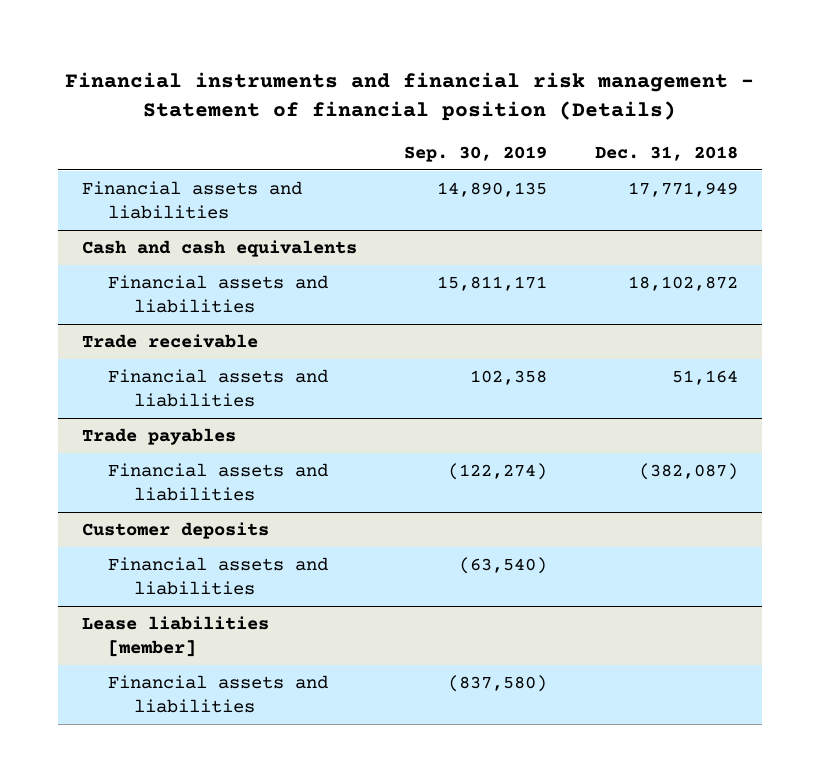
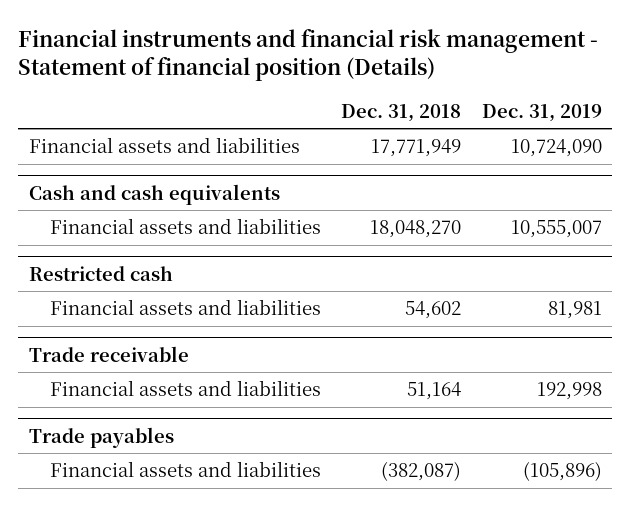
[404,145,548,162] Sep. 30, 2019 -> none
none -> [481,103,602,122] Dec. 31, 2019
[628,275,739,291] 18,102,872 -> [370,220,462,239] 18,048,270
none -> [28,265,173,281] Restricted cash
none -> [49,299,321,316] Financial assets and liabilities
[81,521,269,539] Customer deposits -> none
[108,556,329,595] Financial assets and liabilities -> none
[81,615,269,657] Lease liabilities [member] -> none
[108,674,329,713] Financial assets and liabilities -> none

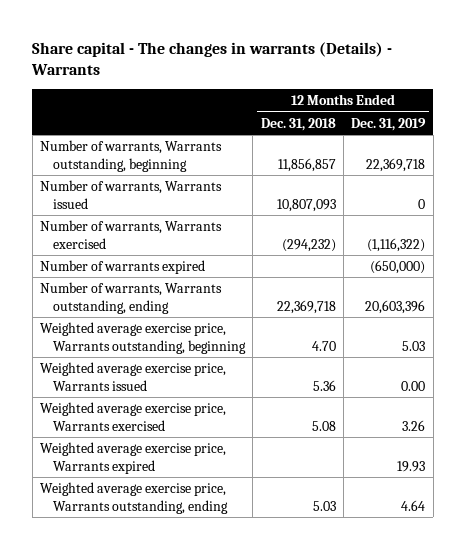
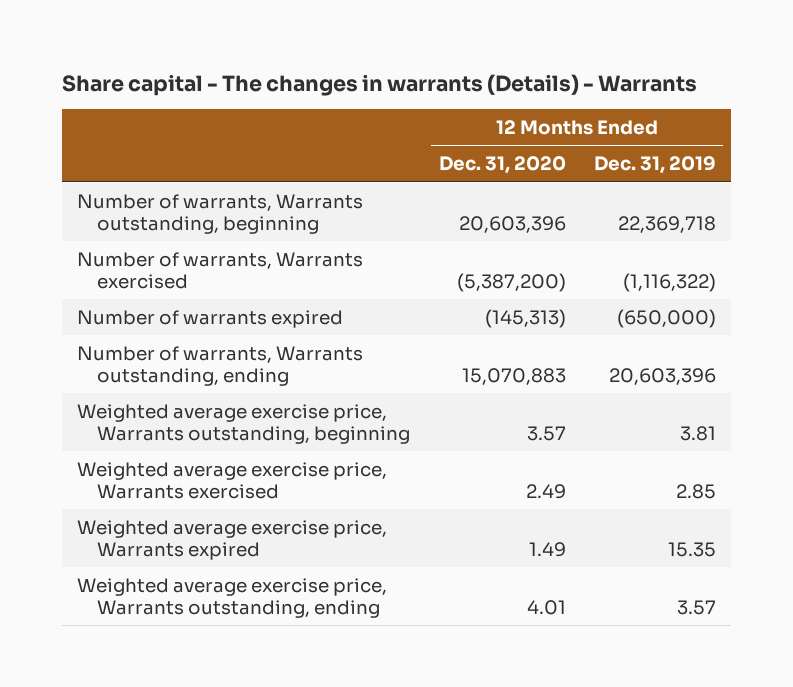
[260,117,336,131] Dec. 31, 2018 -> none
none -> [438,156,566,175] Dec. 31, 2020
[40,179,223,209] Number of warrants, Warrants issued -> none
[40,361,227,391] Weighted average exercise price, Warrants issued -> none
[402,340,426,351] 5.03 -> [680,425,717,441] 3.81
[402,419,426,431] 3.26 -> [676,483,717,499] 2.85
[397,460,426,472] 19.93 -> [668,541,717,557] 15.35
[401,499,426,511] 4.64 -> [677,599,717,615] 3.57

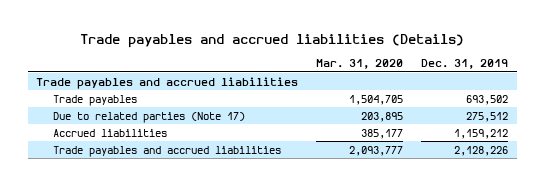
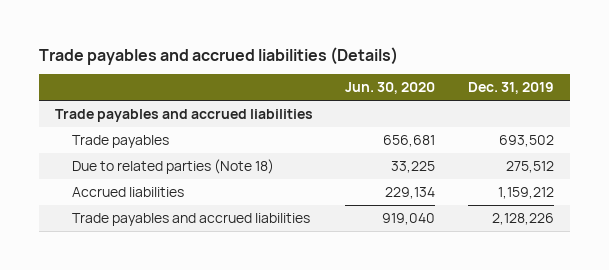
[316,59,404,70] Mar. 31, 2020 -> none
none -> [345,82,436,95] Jun. 30, 2020
[53,111,246,123] Due to related parties (Note 17) -> [72,159,275,175] Due to related parties (Note 18)

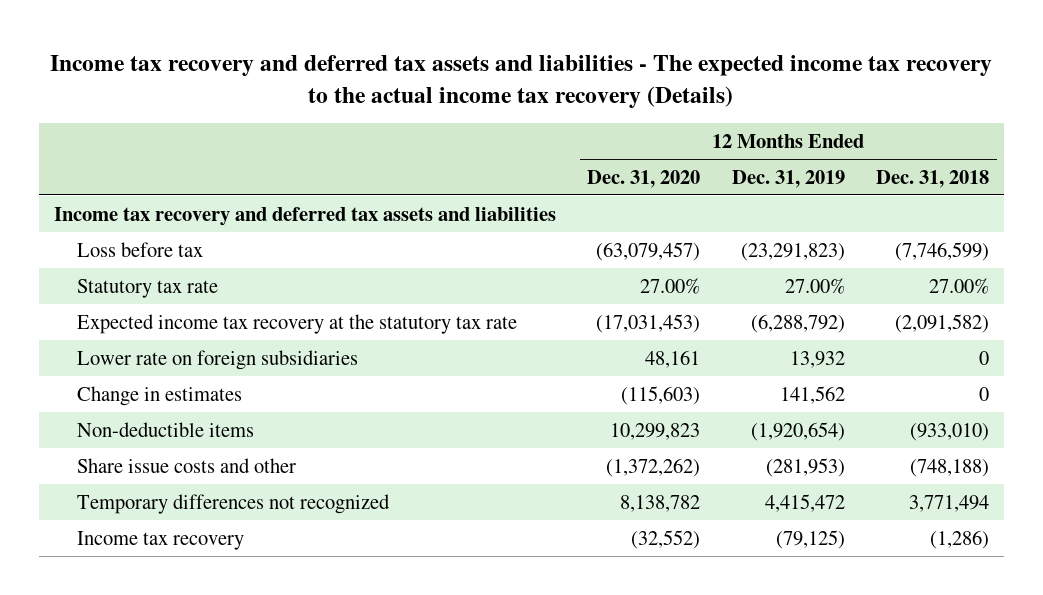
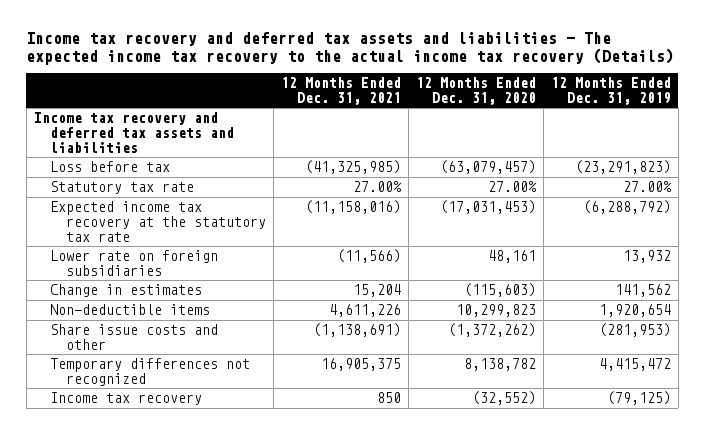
[875,169,989,188] Dec. 31, 2018 -> none
none -> [281,76,402,105] 12 Months Ended Dec. 31, 2021
[750,421,845,441] (1,920,654) -> [598,304,671,318] 1,920,654

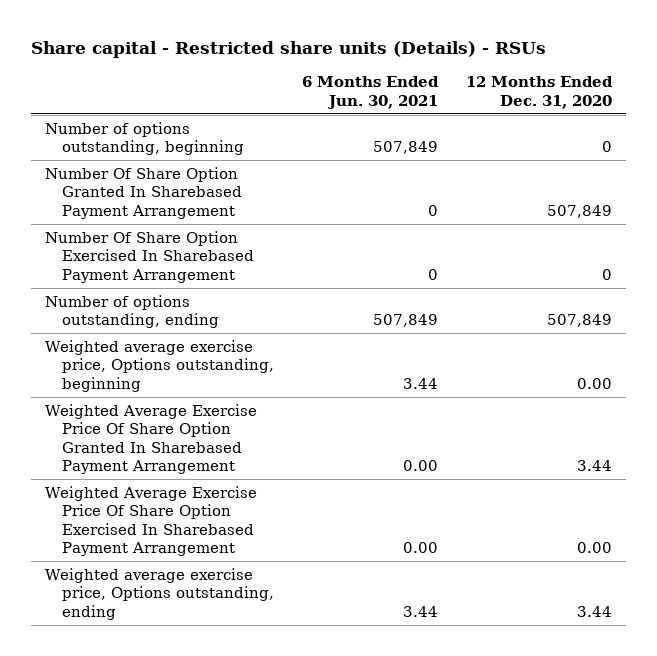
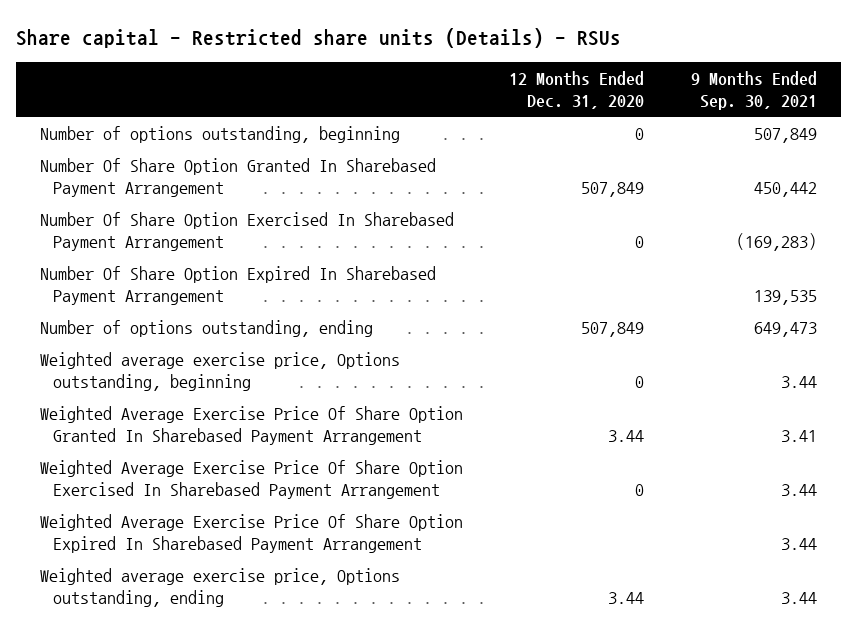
[302,76,440,109] 6 Months Ended Jun. 30, 2021 -> none
none -> [691,71,818,110] 9 Months Ended Sep. 30, 2021
none -> [39,265,436,305] Number Of Share Option Expired In Sharebased Payment Arrangement
[576,377,612,389] 0.00 -> [635,375,645,388] 0
[576,542,612,554] 0.00 -> [635,483,645,496] 0
none -> [39,513,463,553] Weighted Average Exercise Price Of Share Option Expired In Sharebased Payment Arrangement

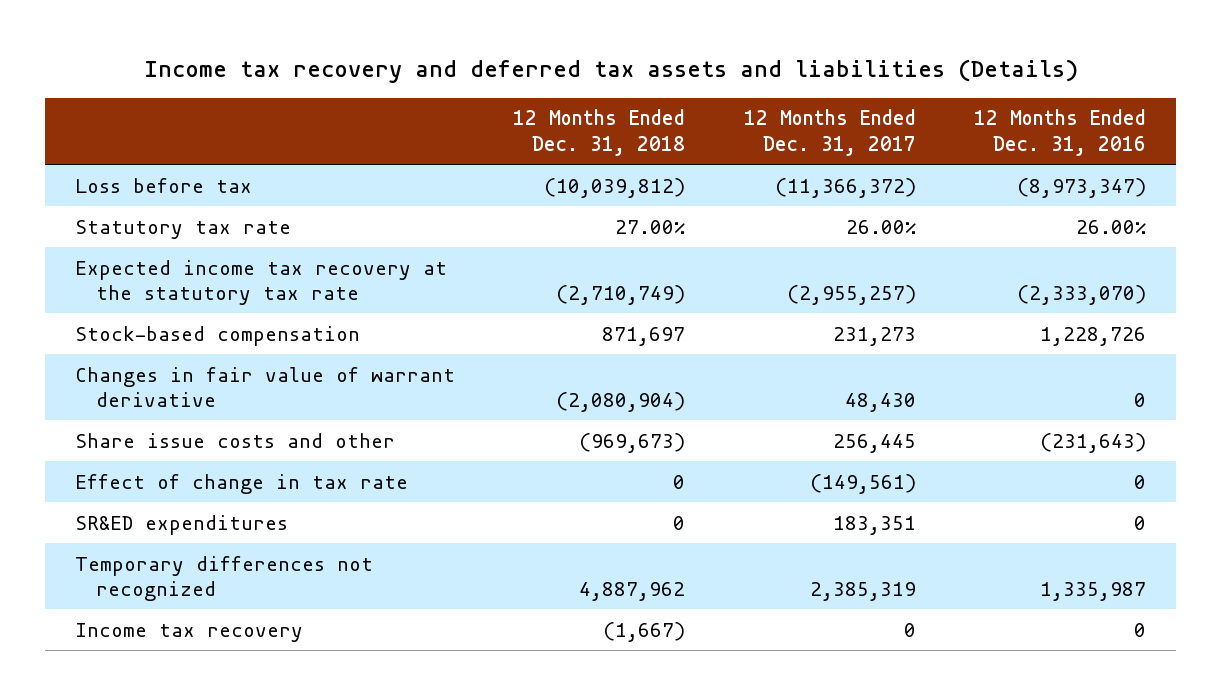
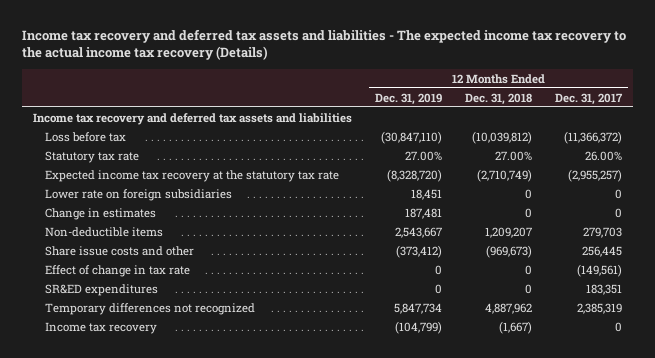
[143,59,1078,84] Income tax recovery and deferred tax assets and liabilities (Details) -> [21,28,626,61] Income tax recovery and deferred tax assets and liabilities - The expected income tax recovery to the actual income tax recovery (Details)
[974,109,1147,156] 12 Months Ended Dec. 31, 2016 -> none
none -> [375,92,443,105] Dec. 31, 2019
none -> [33,112,353,125] Income tax recovery and deferred tax assets and liabilities
[74,325,360,346] Stock-based compensation -> none
[74,366,455,407] Changes in fair value of warrant derivative -> none
none -> [44,188,232,201] Lower rate on foreign subsidiaries
none -> [44,207,156,220] Change in estimates
none -> [44,226,163,237] Non-deductible items

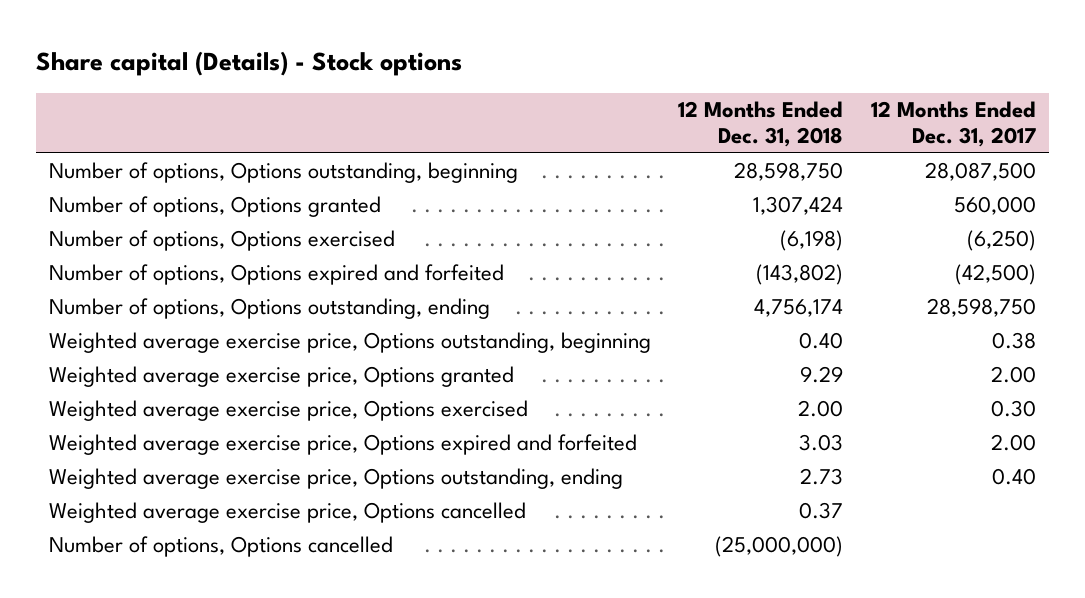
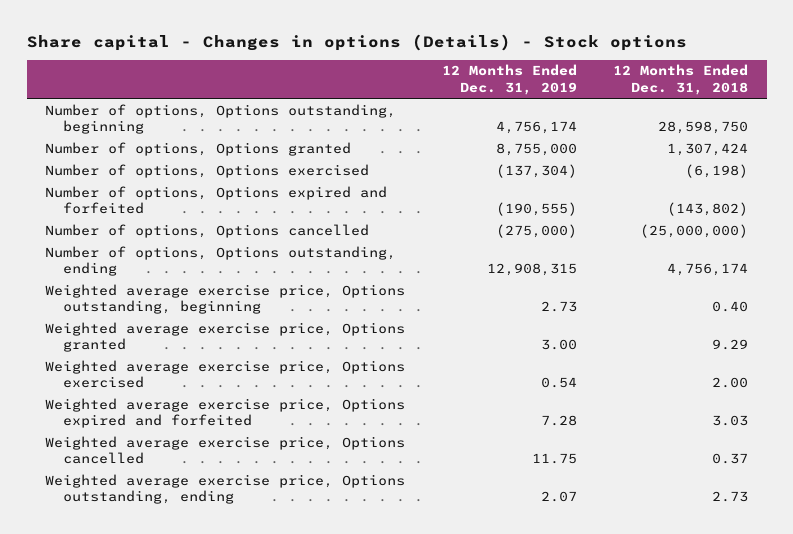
[35,51,462,77] Share capital (Details) - Stock options -> [26,33,687,51] Share capital - Changes in options (Details) - Stock options
[870,101,1036,148] 12 Months Ended Dec. 31, 2017 -> none
none -> [441,64,577,95] 12 Months Ended Dec. 31, 2019
[49,536,394,558] Number of options, Options cancelled -> [44,223,369,238] Number of options, Options cancelled
[49,468,624,490] Weighted average exercise price, Options outstanding, ending -> [44,473,405,504] Weighted average exercise price, Options outstanding, ending

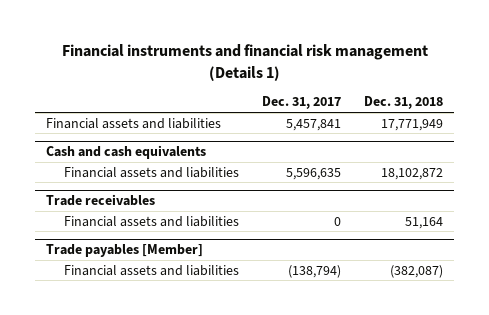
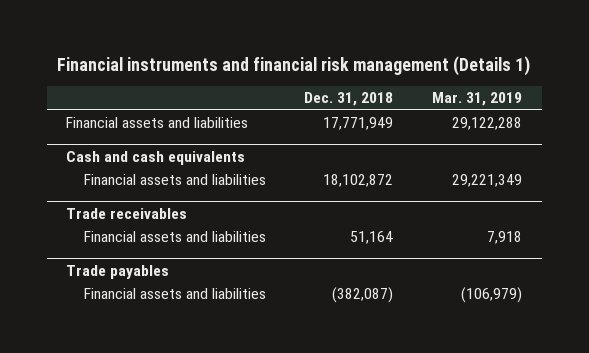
[262,96,342,110] Dec. 31, 2017 -> none
none -> [432,92,523,107] Mar. 31, 2019
[46,244,204,258] Trade payables [Member] -> [66,264,170,279] Trade payables

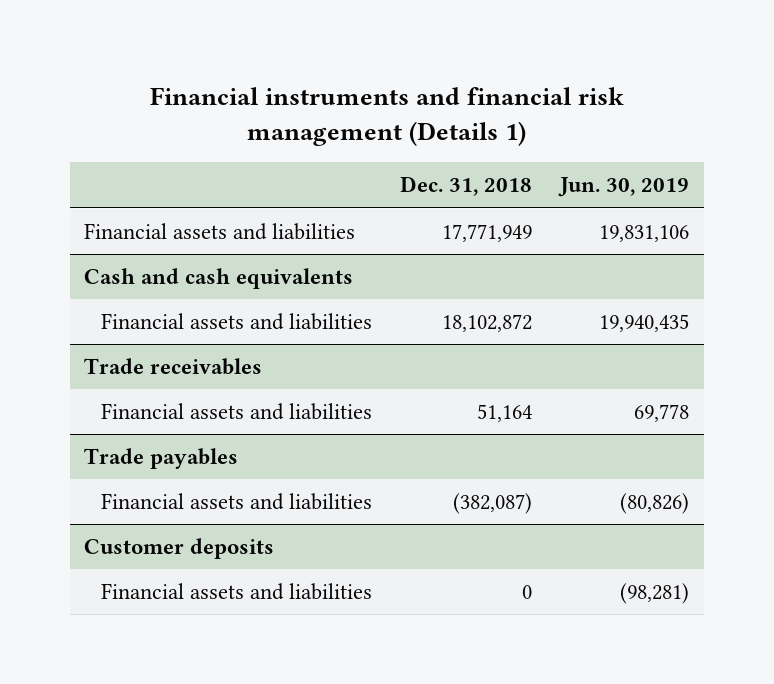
[432,92,523,107] Mar. 31, 2019 -> none
none -> [558,177,690,198] Jun. 30, 2019
none -> [84,537,275,559] Customer deposits
none -> [101,582,373,600] Financial assets and liabilities

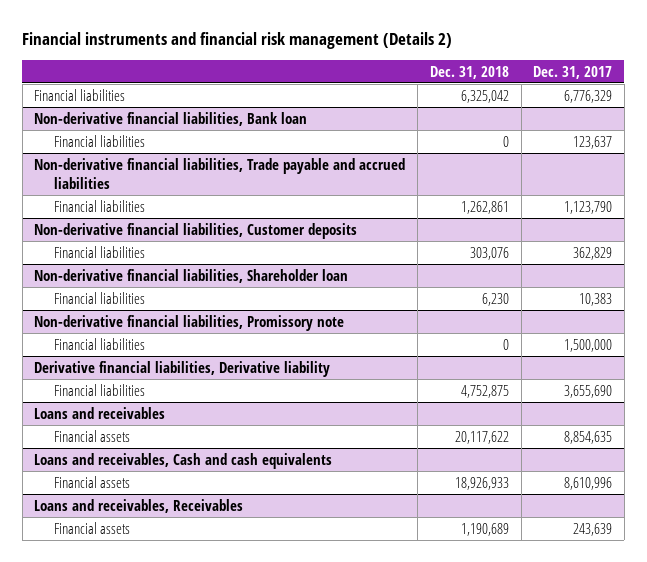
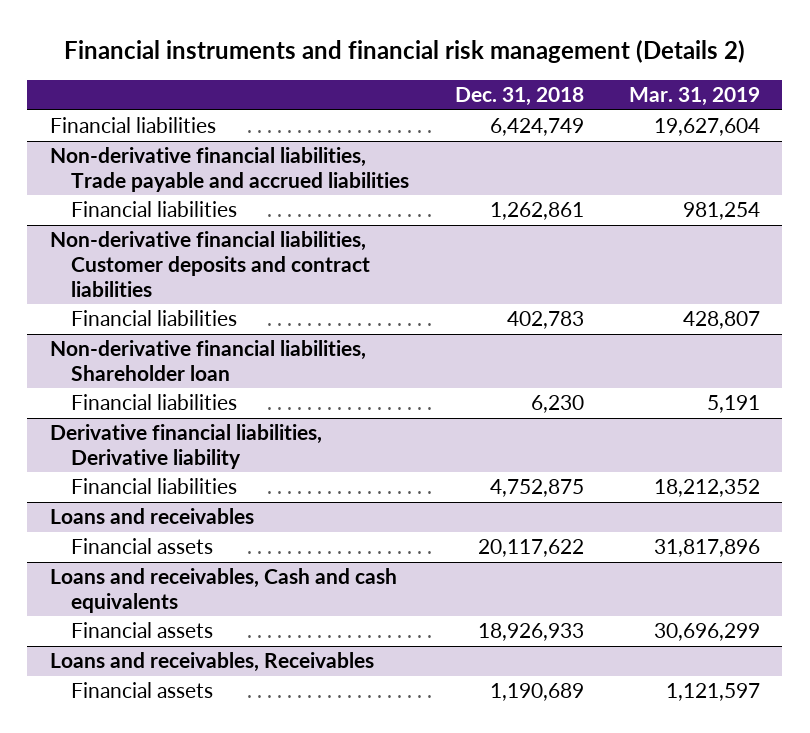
[533,65,613,79] Dec. 31, 2017 -> none
none -> [628,87,760,107] Mar. 31, 2019
[34,111,308,126] Non-derivative financial liabilities, Bank loan -> none
[54,134,146,147] Financial liabilities -> none
[460,89,509,103] 6,325,042 -> [489,118,584,137] 6,424,749
[34,222,358,239] Non-derivative financial liabilities, Customer deposits -> [49,231,371,297] Non-derivative financial liabilities, Customer deposits and contract liabilities
[469,246,509,260] 303,076 -> [506,311,584,330] 402,783
[34,314,345,331] Non-derivative financial liabilities, Promissory note -> none
[54,337,146,350] Financial liabilities -> none

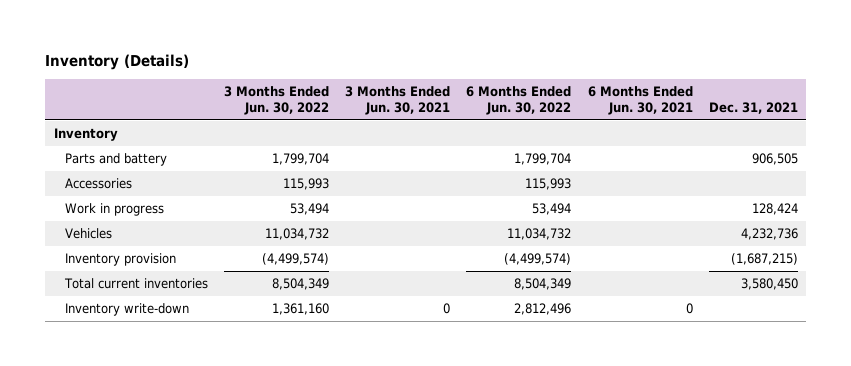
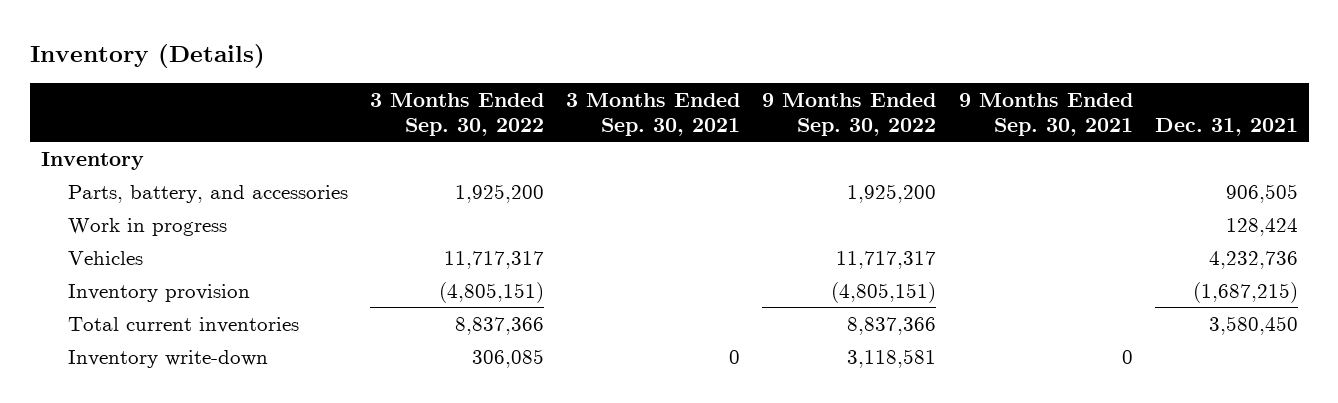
[224,86,330,116] 3 Months Ended Jun. 30, 2022 -> none
[345,86,451,116] 3 Months Ended Jun. 30, 2021 -> none
[466,86,572,116] 6 Months Ended Jun. 30, 2022 -> none
[587,86,693,116] 6 Months Ended Jun. 30, 2021 -> none
none -> [369,92,544,136] 3 Months Ended Sep. 30, 2022
none -> [566,92,741,136] 3 Months Ended Sep. 30, 2021
none -> [762,92,937,136] 9 Months Ended Sep. 30, 2022
none -> [958,92,1133,136] 9 Months Ended Sep. 30, 2021
[64,178,132,190] Accessories -> none
[64,153,167,167] Parts and battery -> [67,184,348,203] Parts, battery, and accessories

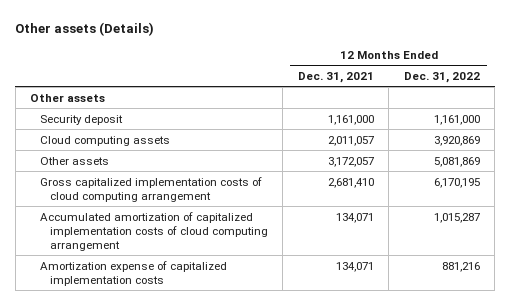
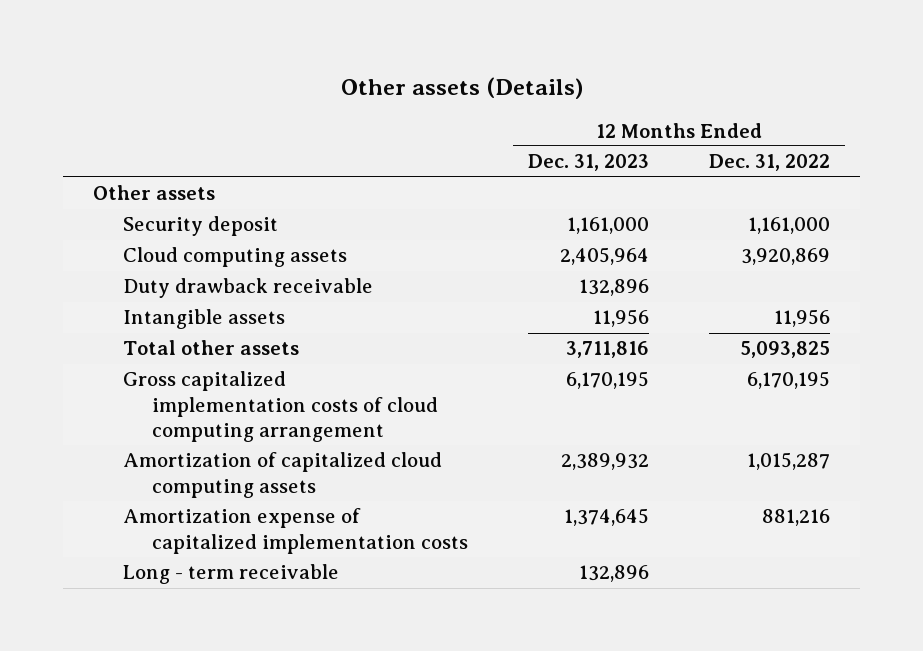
[297,71,374,83] Dec. 31, 2021 -> none
none -> [528,154,650,172] Dec. 31, 2023
none -> [122,278,373,299] Duty drawback receivable
none -> [122,309,285,330] Intangible assets
[39,156,109,165] Other assets -> [122,340,299,356] Total other assets
[433,156,480,167] 5,081,869 -> [739,341,830,359] 5,093,825
[39,211,268,251] Accumulated amortization of capitalized implementation costs of cloud computing arrangement -> [122,452,442,498] Amortization of capitalized cloud computing assets
none -> [122,564,339,585] Long - term receivable

